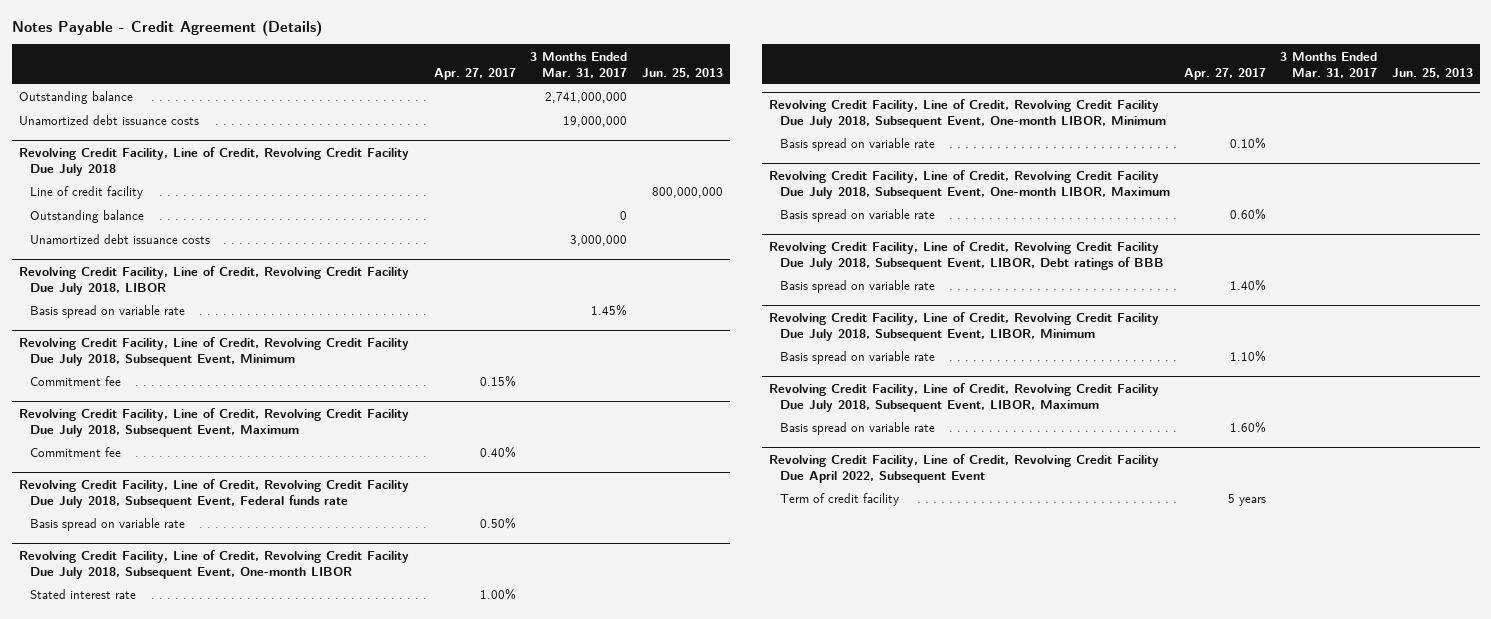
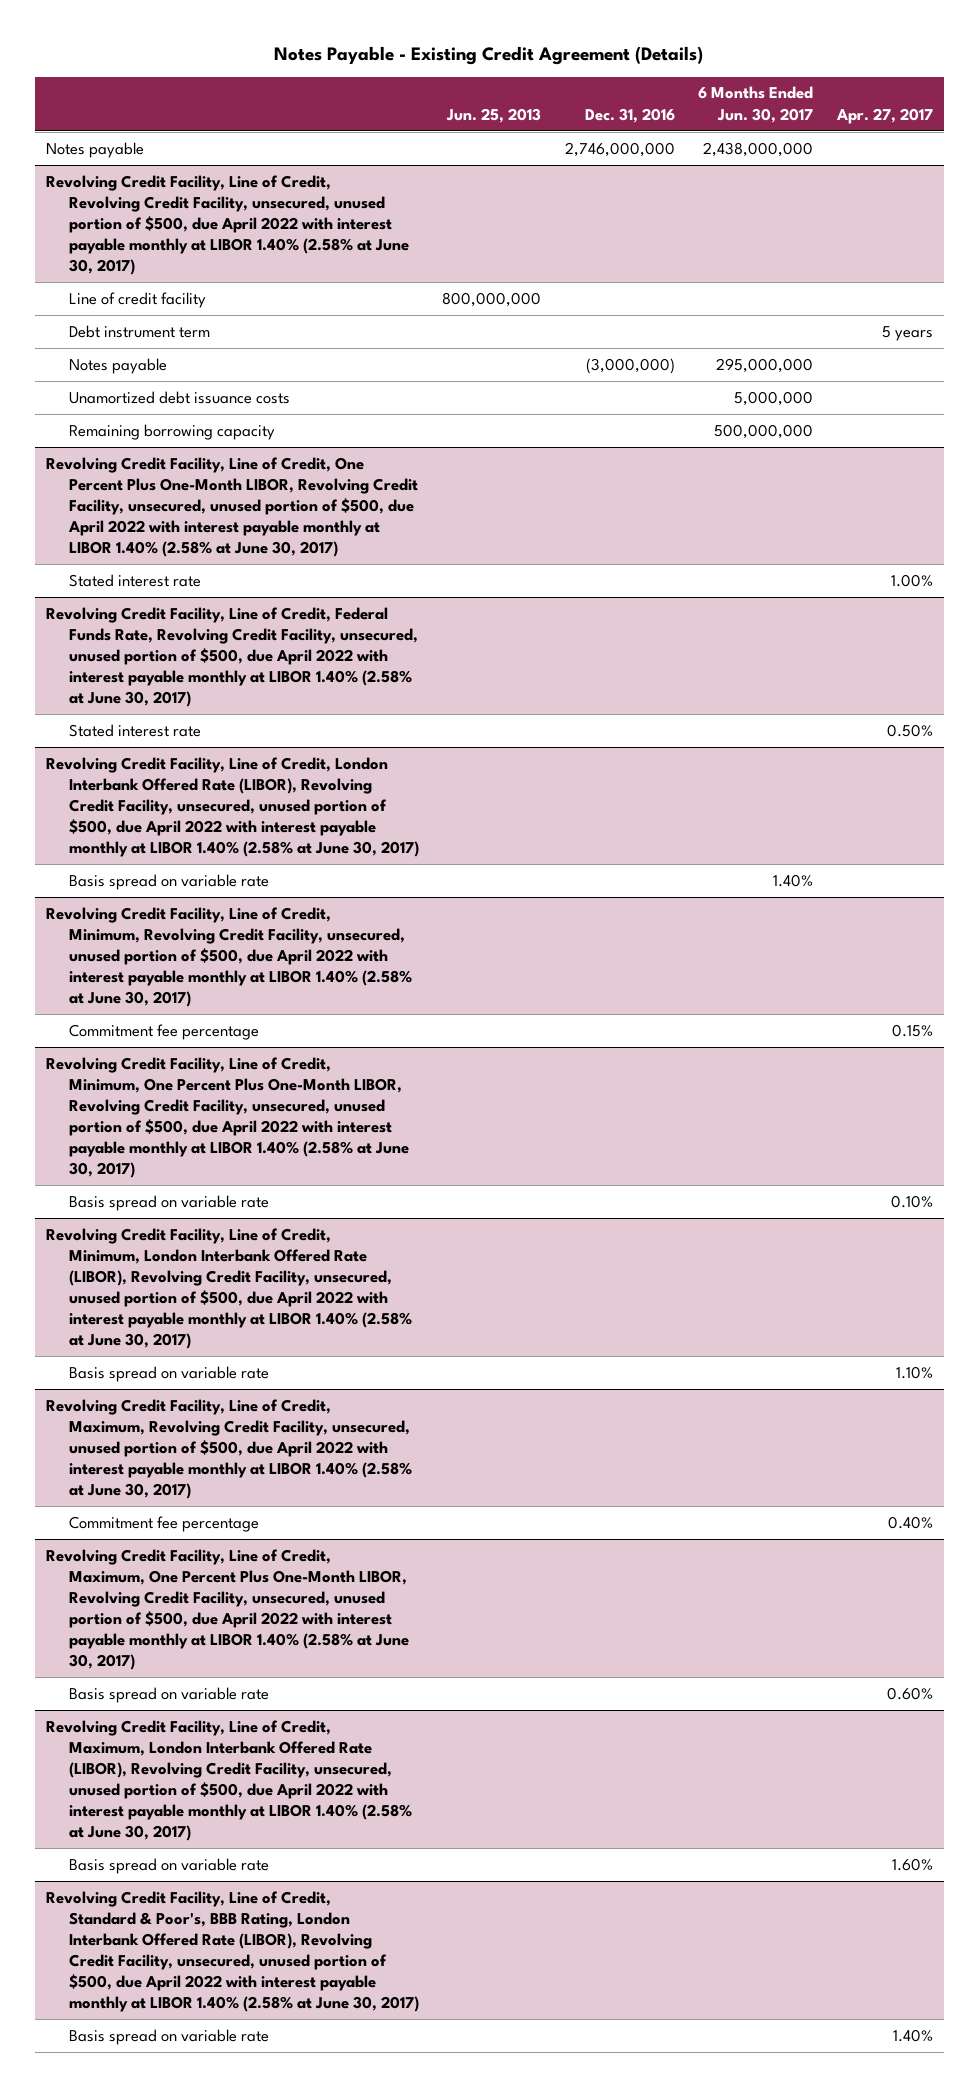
[11,19,322,36] Notes Payable - Credit Agreement (Details) -> [274,46,704,66] Notes Payable - Existing Credit Agreement (Details)
[530,51,628,78] 3 Months Ended Mar. 31, 2017 -> none
none -> [584,107,675,123] Dec. 31, 2016
none -> [698,86,814,123] 6 Months Ended Jun. 30, 2017
[18,91,133,105] Outstanding balance -> none
[18,115,199,126] Unamortized debt issuance costs -> none
[18,147,409,176] Revolving Credit Facility, Line of Credit, Revolving Credit Facility Due July 2018 -> none
none -> [46,141,145,158] Notes payable
none -> [46,174,410,276] Revolving Credit Facility, Line of Credit, Revolving Credit Facility, unsecured, unused portion of $500, due April 2022 with interest payable monthly at LIBOR 1.40% (2.58% at June 30, 2017)
[29,210,144,224] Outstanding balance -> none
none -> [69,324,211,338] Debt instrument term
none -> [69,357,168,374] Notes payable
[18,266,409,295] Revolving Credit Facility, Line of Credit, Revolving Credit Facility Due July 2018, LIBOR -> none
[29,305,185,319] Basis spread on variable rate -> none
[18,337,409,366] Revolving Credit Facility, Line of Credit, Revolving Credit Facility Due July 2018, Subsequent Event, Minimum -> none
[29,376,121,387] Commitment fee -> none
[18,408,409,437] Revolving Credit Facility, Line of Credit, Revolving Credit Facility Due July 2018, Subsequent Event, Maximum -> none
[29,447,121,458] Commitment fee -> none
[18,479,409,508] Revolving Credit Facility, Line of Credit, Revolving Credit Facility Due July 2018, Subsequent Event, Federal funds rate -> none
[29,518,185,532] Basis spread on variable rate -> none
[18,550,409,579] Revolving Credit Facility, Line of Credit, Revolving Credit Facility Due July 2018, Subsequent Event, One-month LIBOR -> none
none -> [69,423,276,440] Remaining borrowing capacity
none -> [46,456,419,558] Revolving Credit Facility, Line of Credit, One Percent Plus One-Month LIBOR, Revolving Credit Facility, unsecured, unused portion of $500, due April 2022 with interest payable monthly at LIBOR 1.40% (2.58% at June 30, 2017)
[768,99,1167,128] Revolving Credit Facility, Line of Credit, Revolving Credit Facility Due July 2018, Subsequent Event, One-month LIBOR, Minimum -> none
none -> [46,606,419,708] Revolving Credit Facility, Line of Credit, Federal Funds Rate, Revolving Credit Facility, unsecured, unused portion of $500, due April 2022 with interest payable monthly at LIBOR 1.40% (2.58% at June 30, 2017)
none -> [69,723,202,737] Stated interest rate
none -> [46,756,420,858] Revolving Credit Facility, Line of Credit, London Interbank Offered Rate (LIBOR), Revolving Credit Facility, unsecured, unused portion of $500, due April 2022 with interest payable monthly at LIBOR 1.40% (2.58% at June 30, 2017)
none -> [69,873,270,890] Basis spread on variable rate
none -> [46,906,413,1008] Revolving Credit Facility, Line of Credit, Minimum, Revolving Credit Facility, unsecured, unused portion of $500, due April 2022 with interest payable monthly at LIBOR 1.40% (2.58% at June 30, 2017)
none -> [69,1023,260,1040] Commitment fee percentage
none -> [46,1056,410,1179] Revolving Credit Facility, Line of Credit, Minimum, One Percent Plus One-Month LIBOR, Revolving Credit Facility, unsecured, unused portion of $500, due April 2022 with interest payable monthly at LIBOR 1.40% (2.58% at June 30, 2017)
[768,170,1171,199] Revolving Credit Facility, Line of Credit, Revolving Credit Facility Due July 2018, Subsequent Event, One-month LIBOR, Maximum -> none
[780,209,936,223] Basis spread on variable rate -> none
[768,241,1165,270] Revolving Credit Facility, Line of Credit, Revolving Credit Facility Due July 2018, Subsequent Event, LIBOR, Debt ratings of BBB -> none
[780,280,936,294] Basis spread on variable rate -> none
[768,312,1159,341] Revolving Credit Facility, Line of Credit, Revolving Credit Facility Due July 2018, Subsequent Event, LIBOR, Minimum -> none
none -> [46,1227,413,1350] Revolving Credit Facility, Line of Credit, Minimum, London Interbank Offered Rate (LIBOR), Revolving Credit Facility, unsecured, unused portion of $500, due April 2022 with interest payable monthly at LIBOR 1.40% (2.58% at June 30, 2017)
[768,383,1159,412] Revolving Credit Facility, Line of Credit, Revolving Credit Facility Due July 2018, Subsequent Event, LIBOR, Maximum -> none
none -> [46,1398,413,1500] Revolving Credit Facility, Line of Credit, Maximum, Revolving Credit Facility, unsecured, unused portion of $500, due April 2022 with interest payable monthly at LIBOR 1.40% (2.58% at June 30, 2017)
none -> [69,1515,260,1532] Commitment fee percentage
none -> [46,1548,410,1671] Revolving Credit Facility, Line of Credit, Maximum, One Percent Plus One-Month LIBOR, Revolving Credit Facility, unsecured, unused portion of $500, due April 2022 with interest payable monthly at LIBOR 1.40% (2.58% at June 30, 2017)
none -> [69,1686,270,1703] Basis spread on variable rate
none -> [46,1719,413,1842] Revolving Credit Facility, Line of Credit, Maximum, London Interbank Offered Rate (LIBOR), Revolving Credit Facility, unsecured, unused portion of $500, due April 2022 with interest payable monthly at LIBOR 1.40% (2.58% at June 30, 2017)
[768,454,1159,483] Revolving Credit Facility, Line of Credit, Revolving Credit Facility Due April 2022, Subsequent Event -> none
[780,493,900,507] Term of credit facility -> none
none -> [46,1890,420,2013] Revolving Credit Facility, Line of Credit, Standard & Poor's, BBB Rating, London Interbank Offered Rate (LIBOR), Revolving Credit Facility, unsecured, unused portion of $500, due April 2022 with interest payable monthly at LIBOR 1.40% (2.58% at June 30, 2017)
none -> [69,2028,270,2045] Basis spread on variable rate

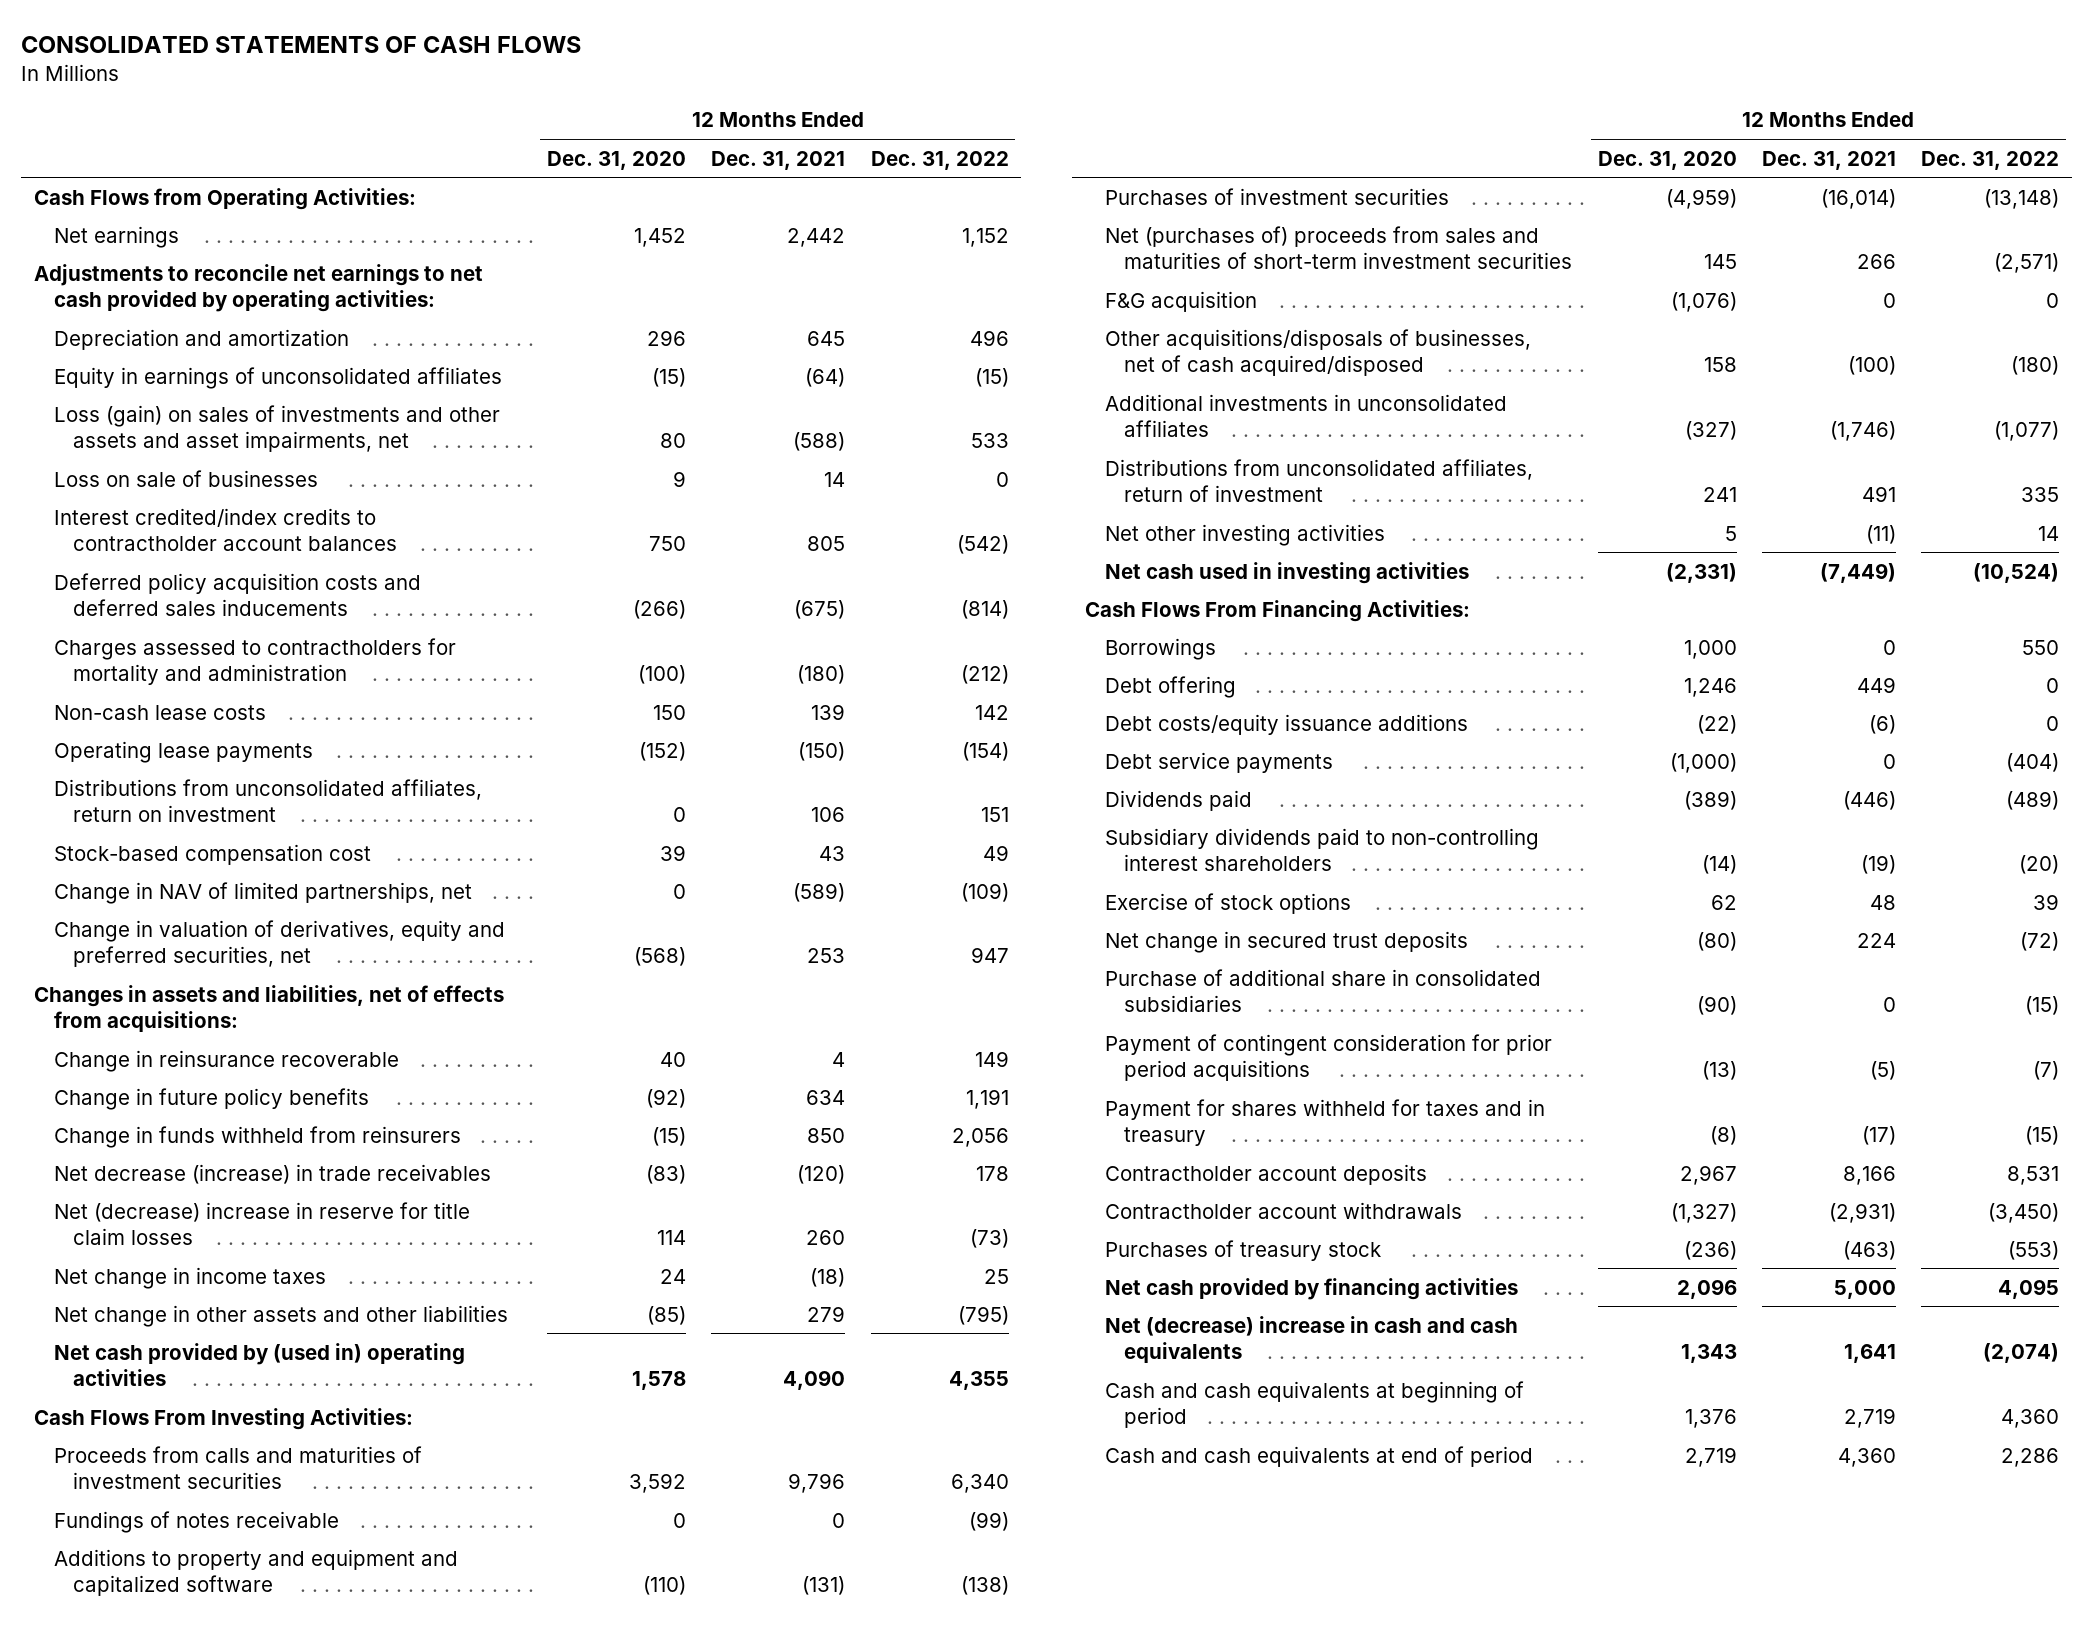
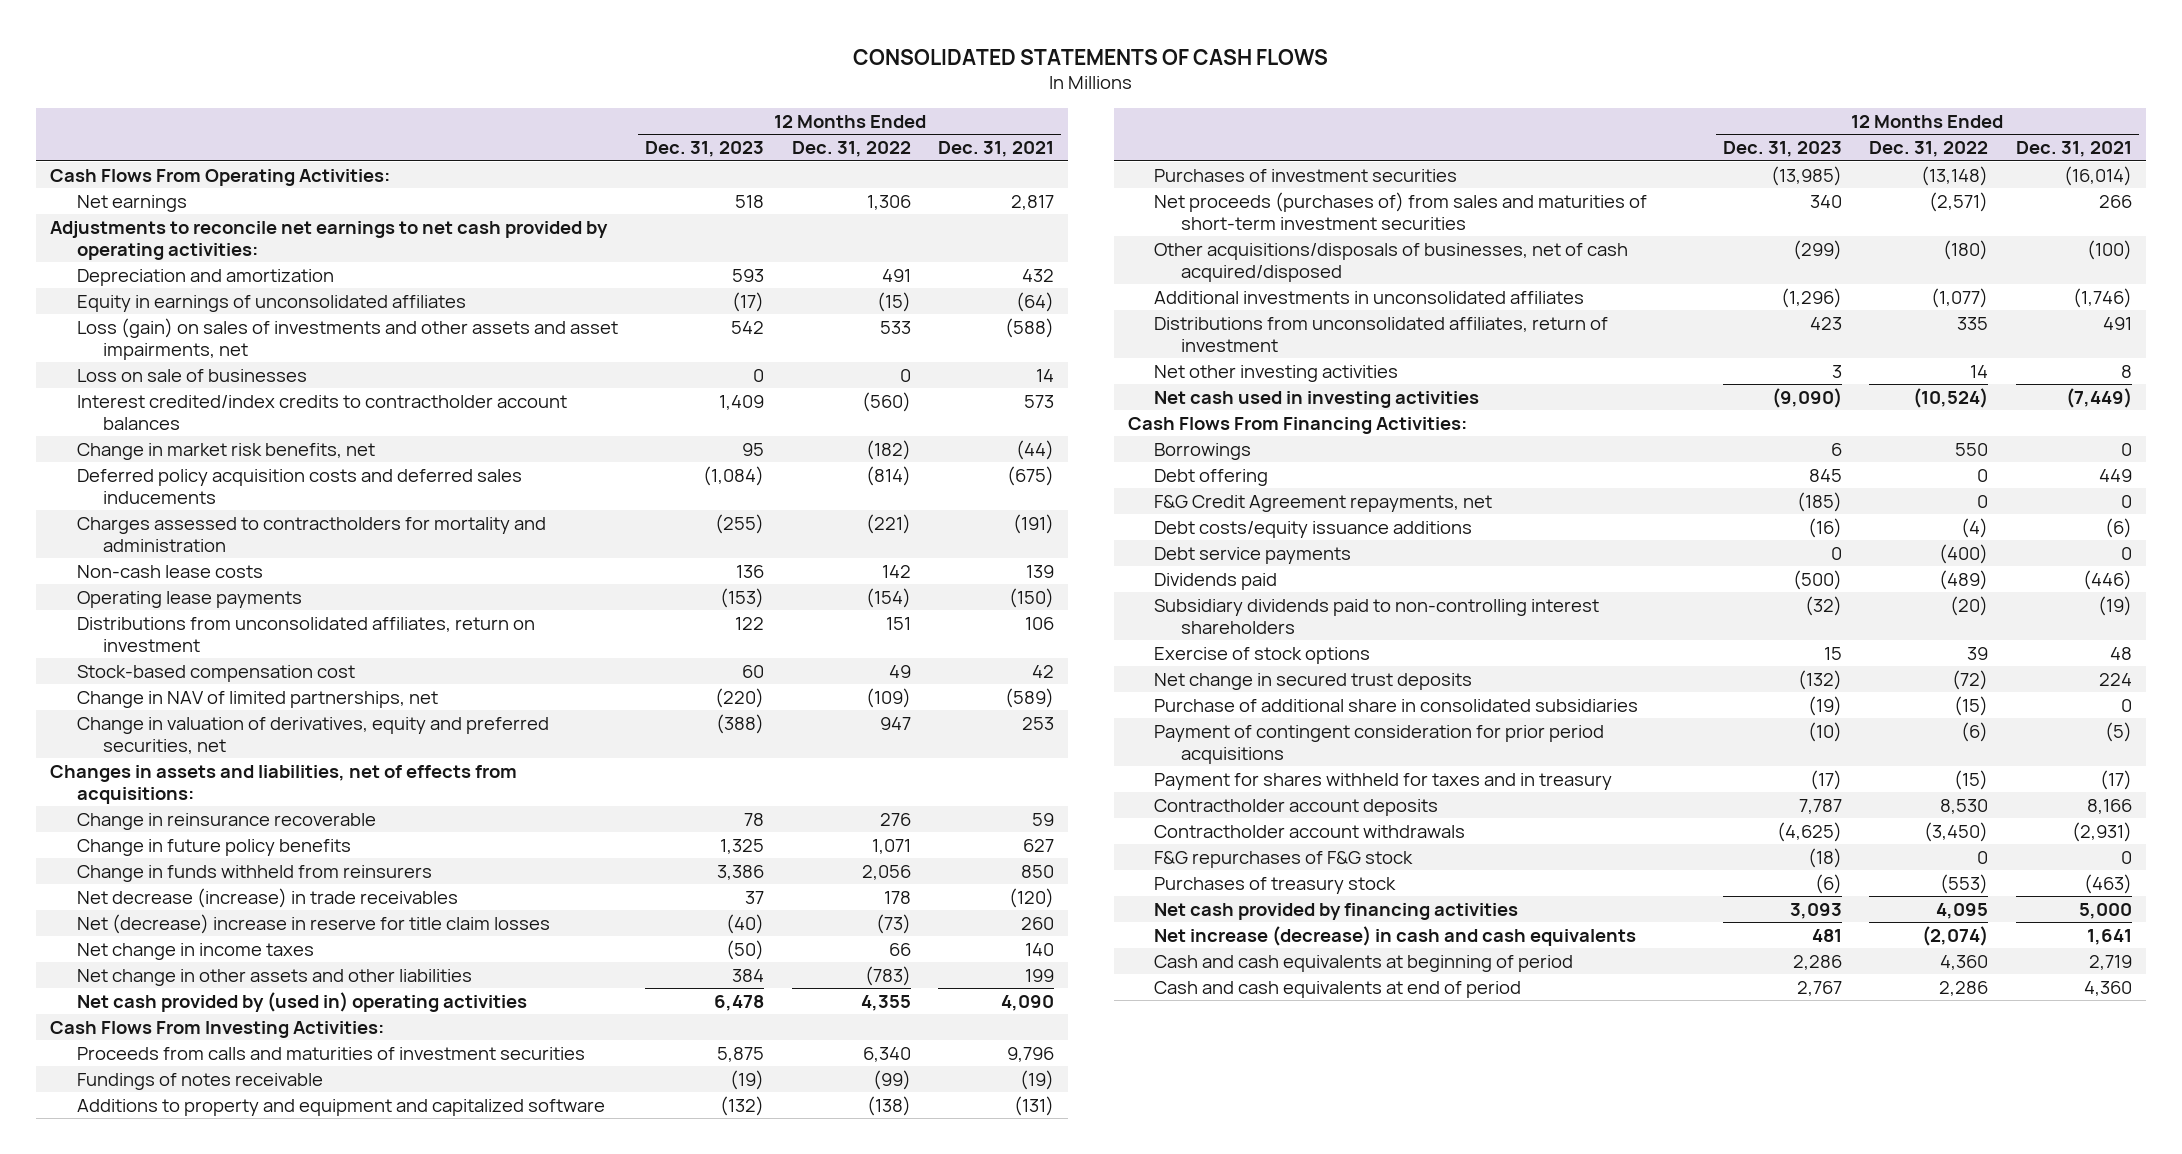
[546,150,686,170] Dec. 31, 2020 -> none
none -> [645,141,765,158] Dec. 31, 2023
[34,187,417,210] Cash Flows from Operating Activities: -> [50,168,391,186] Cash Flows From Operating Activities:
[787,227,846,247] 2,442 -> [1011,194,1055,210] 2,817
[961,227,1009,247] 1,152 -> [866,194,911,210] 1,306
[807,330,846,346] 645 -> [1022,268,1055,282] 432
[969,329,1009,346] 496 -> [881,268,911,282] 491
[807,535,846,551] 805 -> [1024,394,1055,408] 573
[956,534,1009,554] (542) -> [861,391,911,412] (560)
none -> [76,442,375,460] Change in market risk benefits, net
[797,664,846,684] (180) -> [1013,513,1055,534] (191)
[960,664,1009,684] (212) -> [865,513,911,534] (221)
[819,845,846,861] 43 -> [1032,664,1055,678] 42
[832,1051,846,1067] 4 -> [1032,812,1055,826] 59
[974,1050,1009,1067] 149 -> [879,812,911,826] 276
[806,1089,846,1105] 634 -> [1023,838,1055,852] 627
[965,1088,1009,1109] 1,191 -> [871,838,911,854] 1,071
[810,1267,846,1287] (18) -> [1025,942,1055,956] 140
[983,1268,1009,1284] 25 -> [888,942,911,956] 66
[807,1305,846,1322] 279 -> [1025,968,1055,982] 199
[957,1305,1009,1325] (795) -> [864,965,911,986] (783)
[832,1512,846,1528] 0 -> [1020,1069,1055,1090] (19)
[1104,290,1257,312] F&G acquisition -> none
[1104,225,1573,269] Net (purchases of) proceeds from sales and maturities of short-term investment securities -> [1154,191,1648,230] Net proceeds (purchases of) from sales and maturities of short-term investment securities
[1865,524,1896,544] (11) -> [2120,364,2132,378] 8
none -> [1154,494,1493,512] F&G Credit Agreement repayments, net
[2046,715,2060,731] 0 -> [1961,517,1989,538] (4)
[2006,752,2060,772] (404) -> [1939,543,1989,564] (400)
[2033,1060,2060,1080] (7) -> [1961,721,1989,742] (6)
[2007,1165,2060,1185] 8,531 -> [1940,798,1989,814] 8,530
none -> [1154,850,1414,868] F&G repurchases of F&G stock
[1104,1315,1518,1363] Net (decrease) increase in cash and cash equivalents -> [1154,925,1637,946] Net increase (decrease) in cash and cash equivalents

